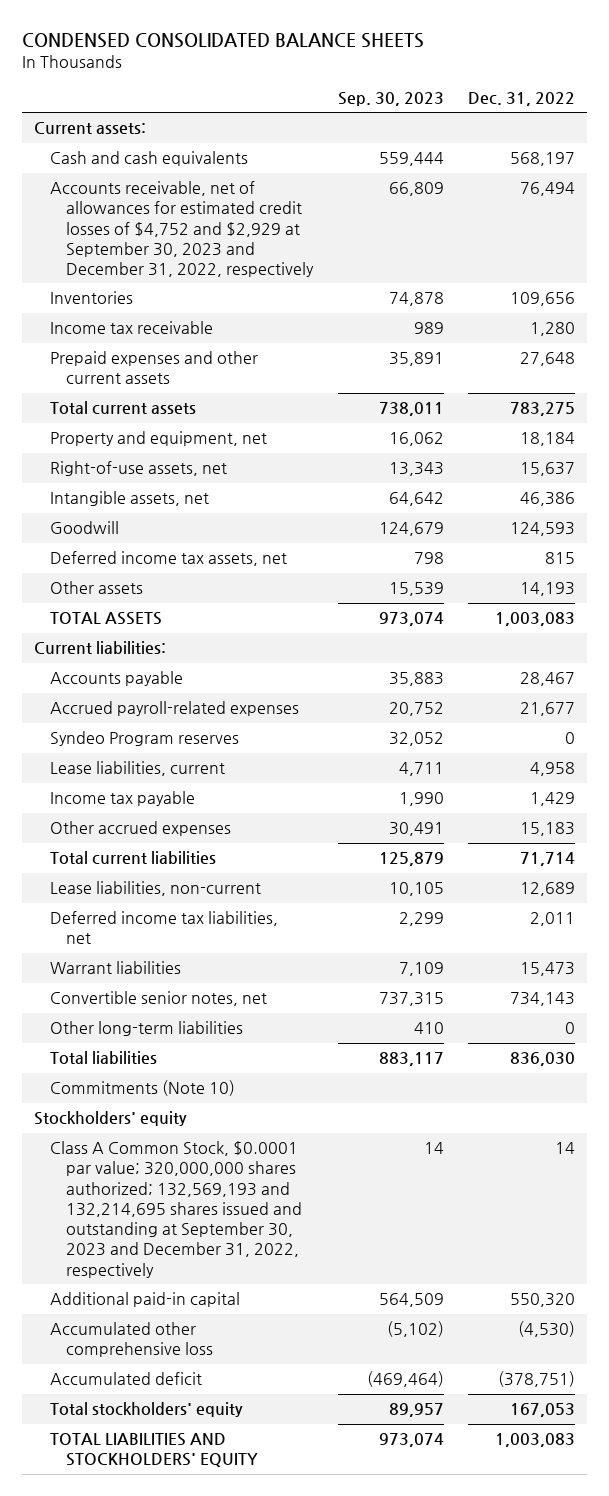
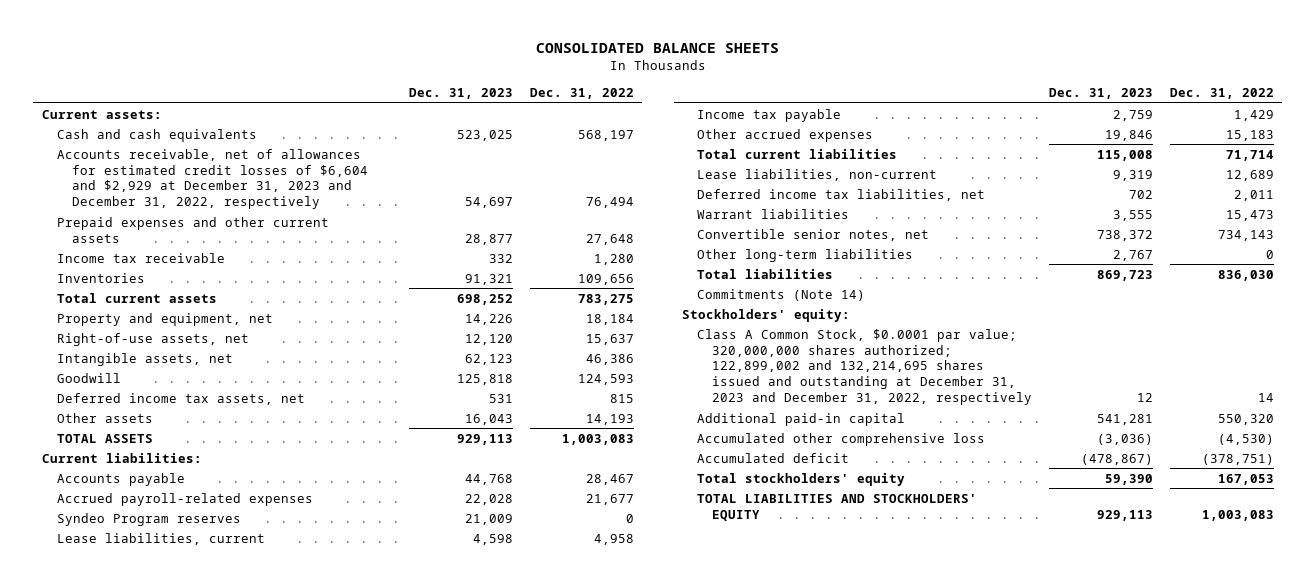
[21,33,424,49] CONDENSED CONSOLIDATED BALANCE SHEETS -> [535,42,779,53] CONSOLIDATED BALANCE SHEETS
[337,92,444,107] Sep. 30, 2023 -> none
none -> [408,88,513,100] Dec. 31, 2023
[50,181,315,278] Accounts receivable, net of allowances for estimated credit losses of $4,752 and $2,929 at September 30, 2023 and December 31, 2022, respectively -> [56,148,369,210] Accounts receivable, net of allowances for estimated credit losses of $6,604 and $2,929 at December 31, 2023 and December 31, 2022, respectively
[50,321,214,335] Income tax receivable -> [56,252,225,263] Income tax receivable
[50,291,134,305] Inventories -> [56,272,145,283] Inventories
[50,1080,236,1097] Commitments (Note 10) -> [697,288,866,301] Commitments (Note 14)
[33,1111,187,1127] Stockholders' equity -> [682,308,851,322] Stockholders' equity:
[50,1141,303,1278] Class A Common Stock, $0.0001 par value; 320,000,000 shares authorized; 132,569,193 and 132,214,695 shares issued and outstanding at September 30, 2023 and December 31, 2022, respectively -> [697,328,1033,406] Class A Common Stock, $0.0001 par value; 320,000,000 shares authorized; 122,899,002 and 132,214,695 shares issued and outstanding at December 31, 2023 and December 31, 2022, respectively

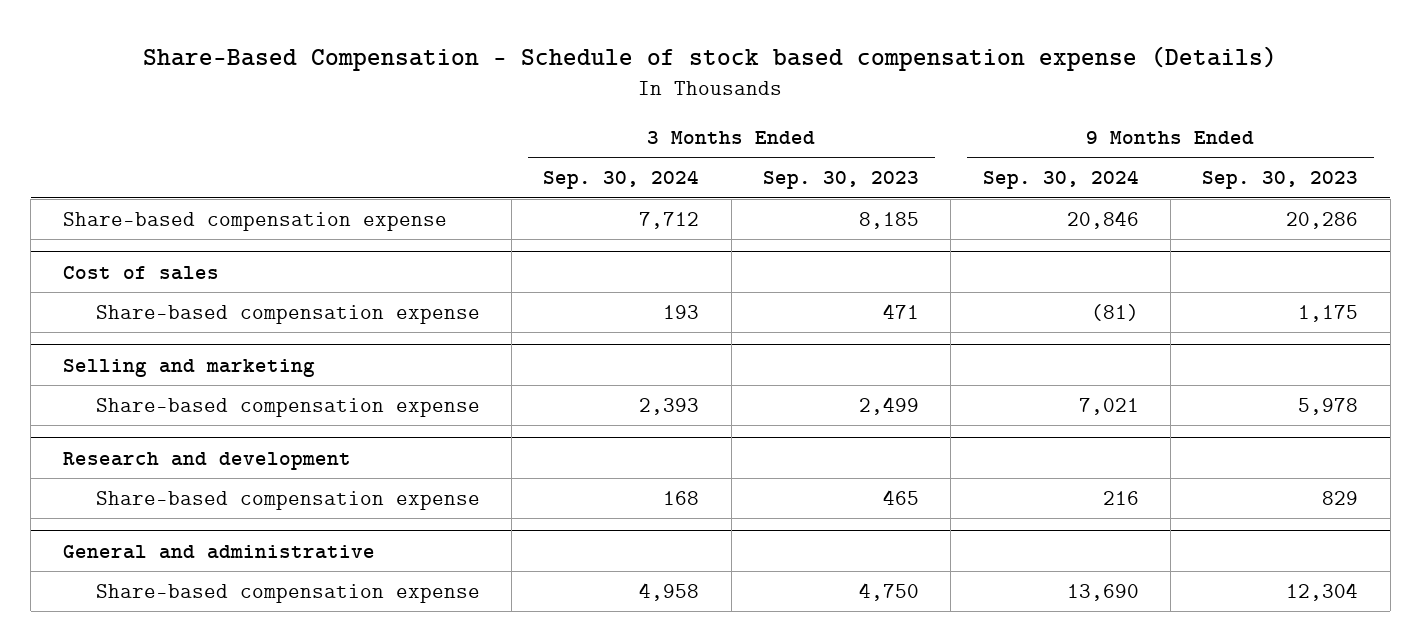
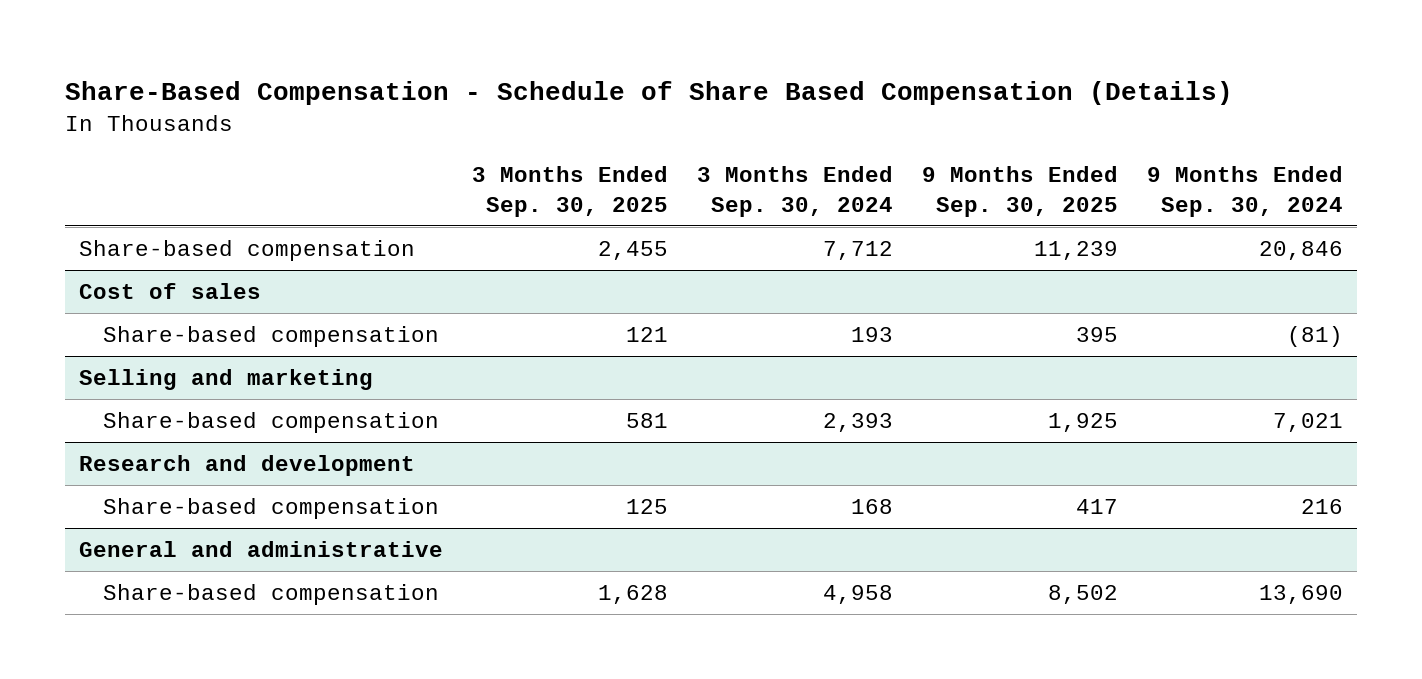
[143,46,1278,72] Share-Based Compensation - Schedule of stock based compensation expense (Details) -> [64,81,1233,106] Share-Based Compensation - Schedule of Share Based Compensation (Details)
[763,171,920,190] Sep. 30, 2023 -> none
[1202,171,1359,190] Sep. 30, 2023 -> none
none -> [472,166,669,217] 3 Months Ended Sep. 30, 2025
none -> [921,166,1118,217] 9 Months Ended Sep. 30, 2025
[62,211,447,231] Share-based compensation expense -> [79,239,416,261] Share-based compensation
[95,304,480,324] Share-based compensation expense -> [103,325,440,347] Share-based compensation
[95,397,480,417] Share-based compensation expense -> [103,411,440,433] Share-based compensation
[95,490,480,510] Share-based compensation expense -> [103,497,440,519] Share-based compensation
[95,583,480,603] Share-based compensation expense -> [103,583,440,605] Share-based compensation

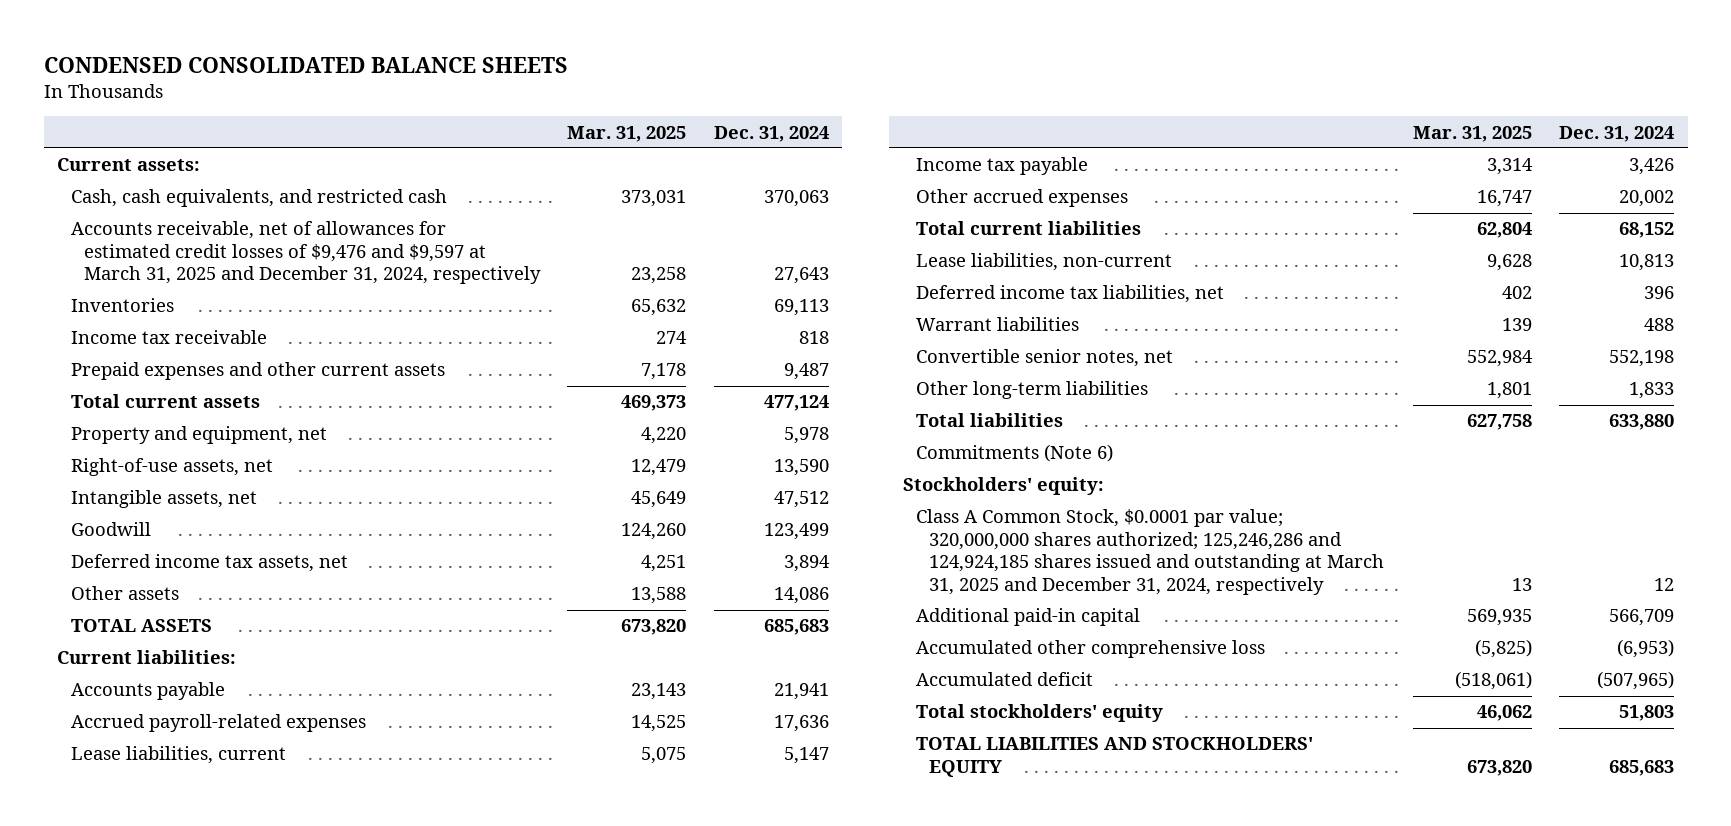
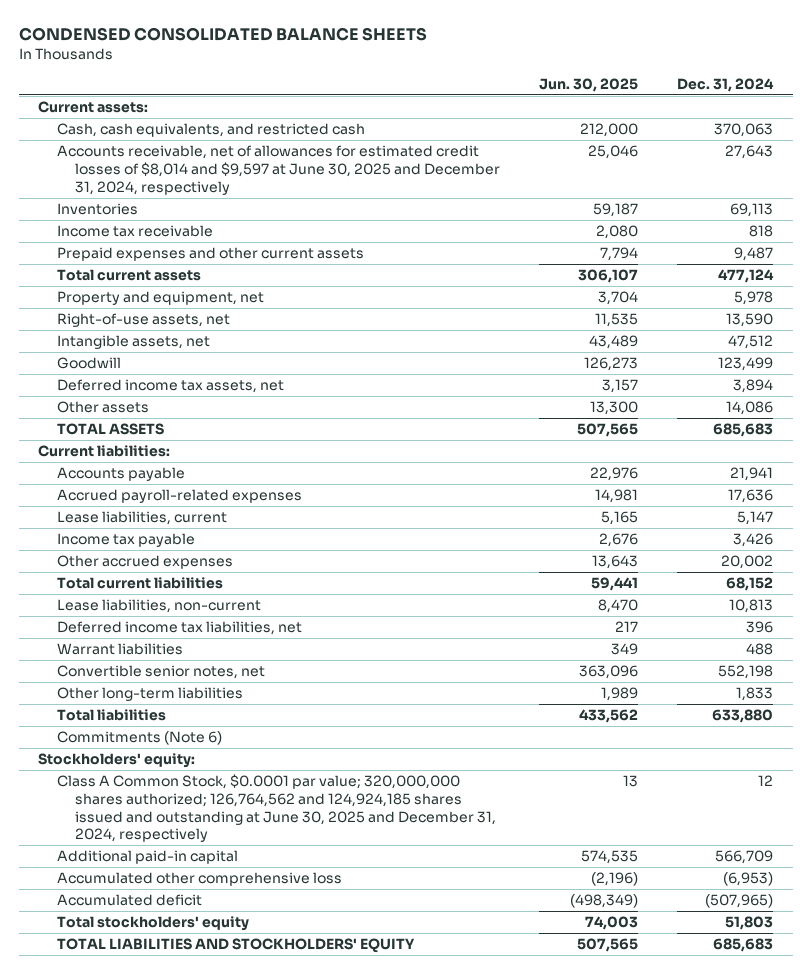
[567,125,687,142] Mar. 31, 2025 -> none
none -> [539,77,639,92] Jun. 30, 2025
[70,221,541,285] Accounts receivable, net of allowances for estimated credit losses of $9,476 and $9,597 at March 31, 2025 and December 31, 2024, respectively -> [56,145,501,195] Accounts receivable, net of allowances for estimated credit losses of $8,014 and $9,597 at June 30, 2025 and December 31, 2024, respectively
[915,509,1385,595] Class A Common Stock, $0.0001 par value; 320,000,000 shares authorized; 125,246,286 and 124,924,185 shares issued and outstanding at March 31, 2025 and December 31, 2024, respectively -> [56,774,497,843] Class A Common Stock, $0.0001 par value; 320,000,000 shares authorized; 126,764,562 and 124,924,185 shares issued and outstanding at June 30, 2025 and December 31, 2024, respectively

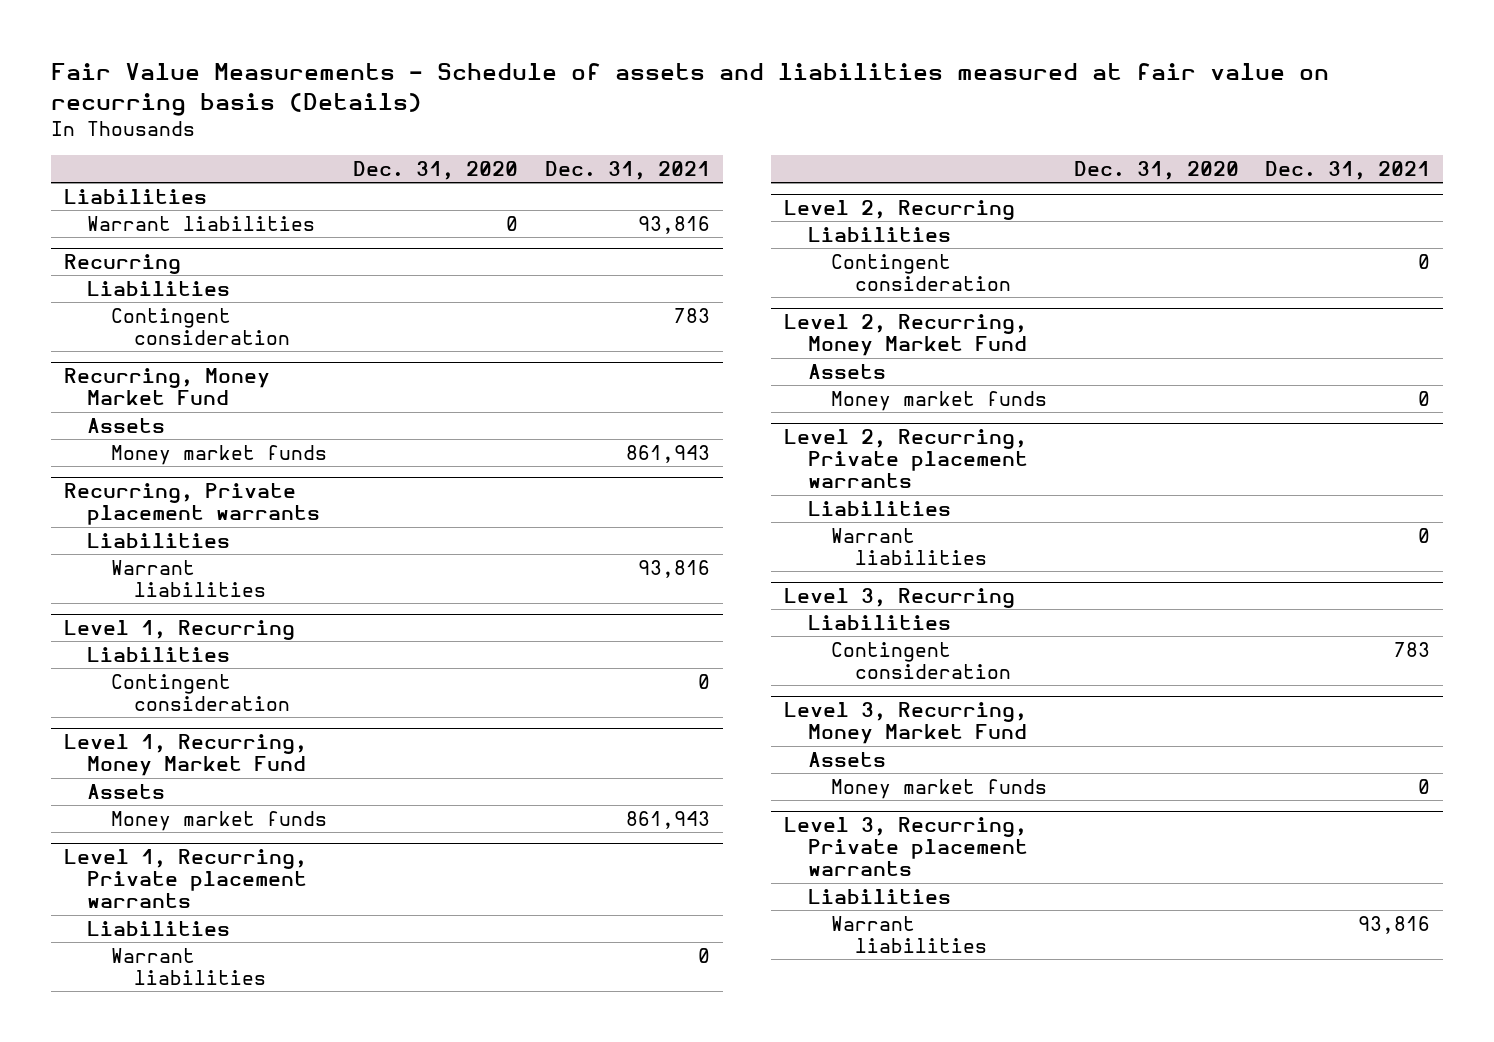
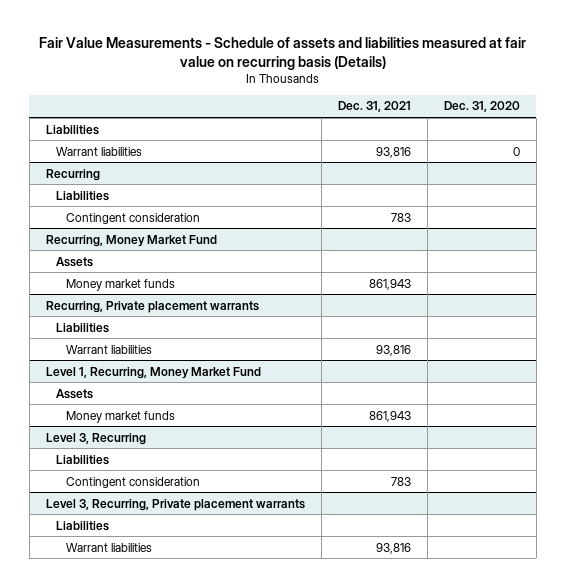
[63,620,295,641] Level 1, Recurring -> none
[87,646,231,662] Liabilities -> none
[110,673,291,712] Contingent consideration -> none
[63,849,308,909] Level 1, Recurring, Private placement warrants -> none
[87,920,231,936] Liabilities -> none
[110,947,267,986] Warrant liabilities -> none
[784,200,1016,221] Level 2, Recurring -> none
[807,226,951,242] Liabilities -> none
[831,253,1011,292] Contingent consideration -> none
[784,314,1028,357] Level 2, Recurring, Money Market Fund -> none
[807,363,886,379] Assets -> none
[831,390,1048,411] Money market funds -> none
[784,429,1028,489] Level 2, Recurring, Private placement warrants -> none
[807,500,951,516] Liabilities -> none
[831,527,987,566] Warrant liabilities -> none
[784,702,1028,745] Level 3, Recurring, Money Market Fund -> none
[807,751,886,767] Assets -> none
[831,778,1048,799] Money market funds -> none

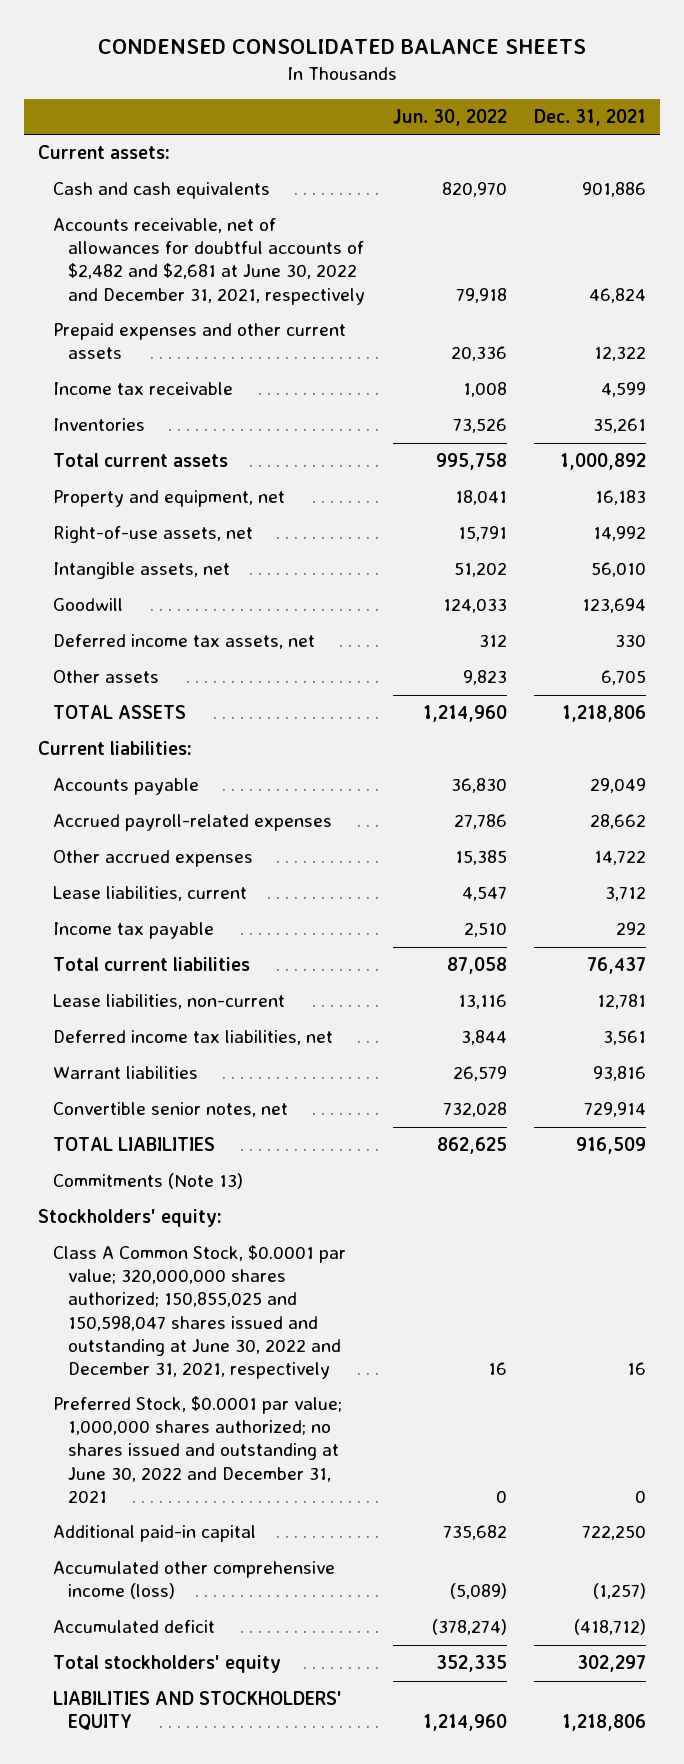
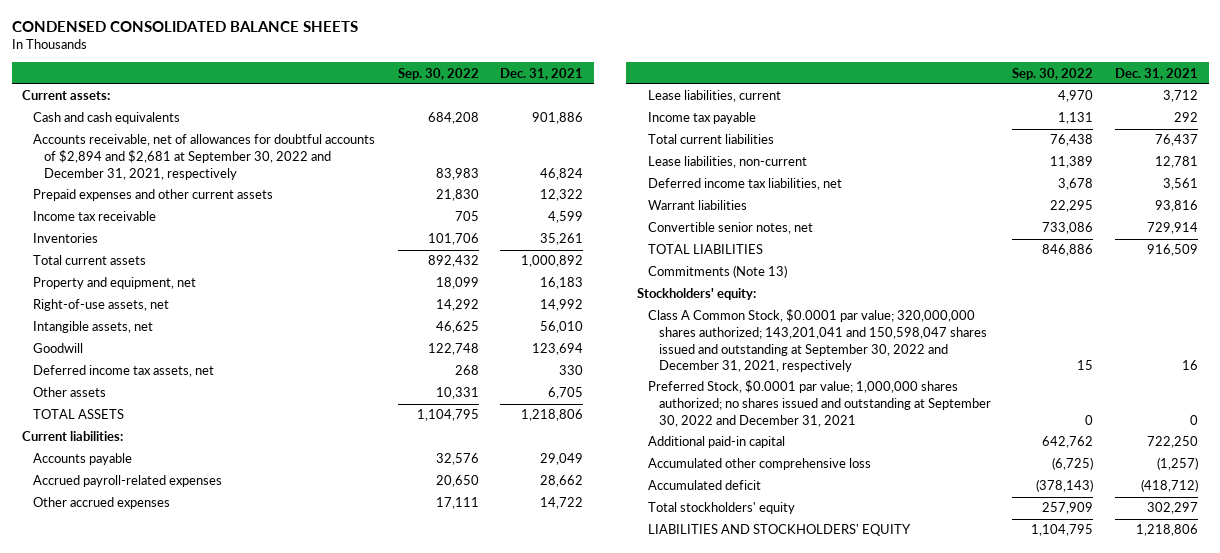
[392,109,507,127] Jun. 30, 2022 -> none
none -> [397,67,479,80] Sep. 30, 2022
[53,218,366,305] Accounts receivable, net of allowances for doubtful accounts of $2,482 and $2,681 at June 30, 2022 and December 31, 2021, respectively -> [33,134,376,180] Accounts receivable, net of allowances for doubtful accounts of $2,894 and $2,681 at September 30, 2022 and December 31, 2021, respectively
[53,1245,347,1379] Class A Common Stock, $0.0001 par value; 320,000,000 shares authorized; 150,855,025 and 150,598,047 shares issued and outstanding at June 30, 2022 and December 31, 2021, respectively -> [647,309,987,373] Class A Common Stock, $0.0001 par value; 320,000,000 shares authorized; 143,201,041 and 150,598,047 shares issued and outstanding at September 30, 2022 and December 31, 2021, respectively
[53,1396,343,1503] Preferred Stock, $0.0001 par value; 1,000,000 shares authorized; no shares issued and outstanding at June 30, 2022 and December 31, 2021 -> [647,380,991,427] Preferred Stock, $0.0001 par value; 1,000,000 shares authorized; no shares issued and outstanding at September 30, 2022 and December 31, 2021
[53,1561,336,1600] Accumulated other comprehensive income (loss) -> [647,458,871,471] Accumulated other comprehensive loss

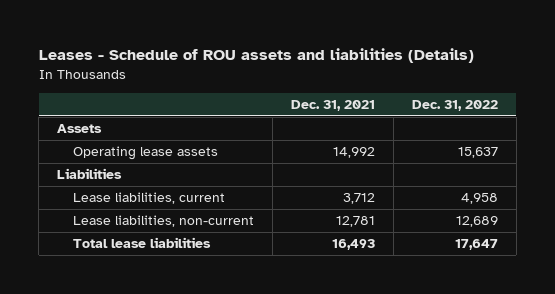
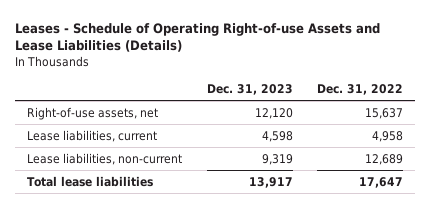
[38,48,474,64] Leases - Schedule of ROU assets and liabilities (Details) -> [14,22,380,53] Leases - Schedule of Operating Right-of-use Assets and Lease Liabilities (Details)
[290,99,375,111] Dec. 31, 2021 -> none
none -> [206,84,293,96] Dec. 31, 2023
[57,124,103,134] Assets -> none
[57,168,123,180] Liabilities -> none
[72,146,218,161] Operating lease assets -> [27,106,159,120] Right-of-use assets, net

